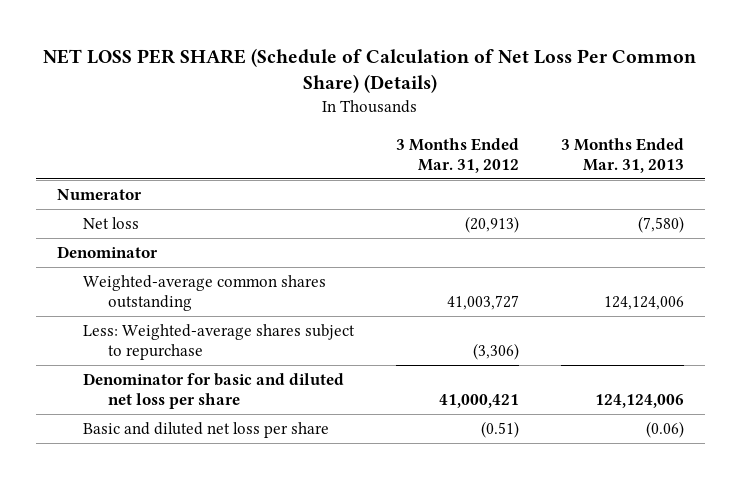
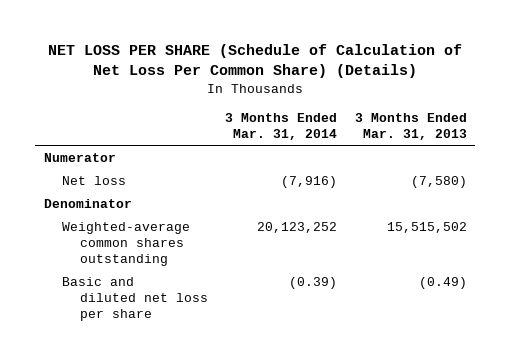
[395,137,519,173] 3 Months Ended Mar. 31, 2012 -> none
none -> [225,112,338,140] 3 Months Ended Mar. 31, 2014
[82,324,355,361] Less: Weighted-average shares subject to repurchase -> none
[82,373,344,410] Denominator for basic and diluted net loss per share -> none
[603,296,684,311] 124,124,006 -> [386,221,467,233] 15,515,502
[645,421,684,439] (0.06) -> [418,276,467,289] (0.49)

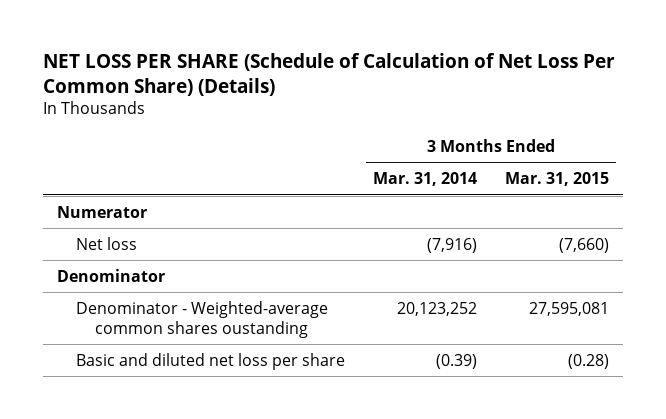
[354,112,467,140] 3 Months Ended Mar. 31, 2013 -> none
none -> [504,172,609,187] Mar. 31, 2015
[61,221,190,266] Weighted-average common shares outstanding -> [76,300,329,338] Denominator - Weighted-average common shares oustanding

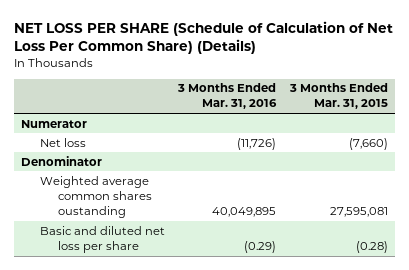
[372,172,477,187] Mar. 31, 2014 -> none
none -> [177,83,278,110] 3 Months Ended Mar. 31, 2016
[76,300,329,338] Denominator - Weighted-average common shares oustanding -> [39,175,152,219] Weighted average common shares oustanding

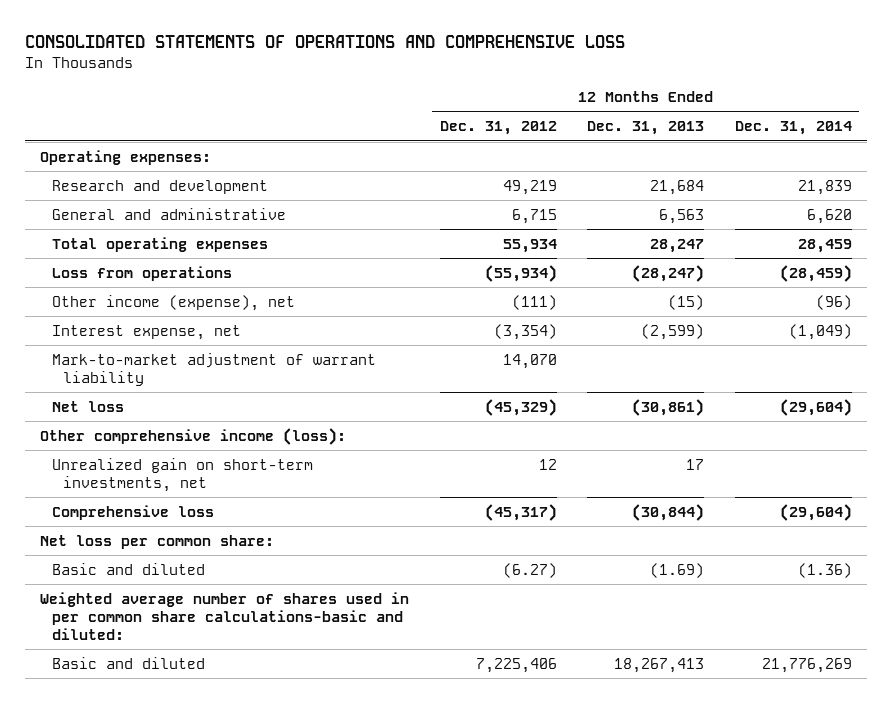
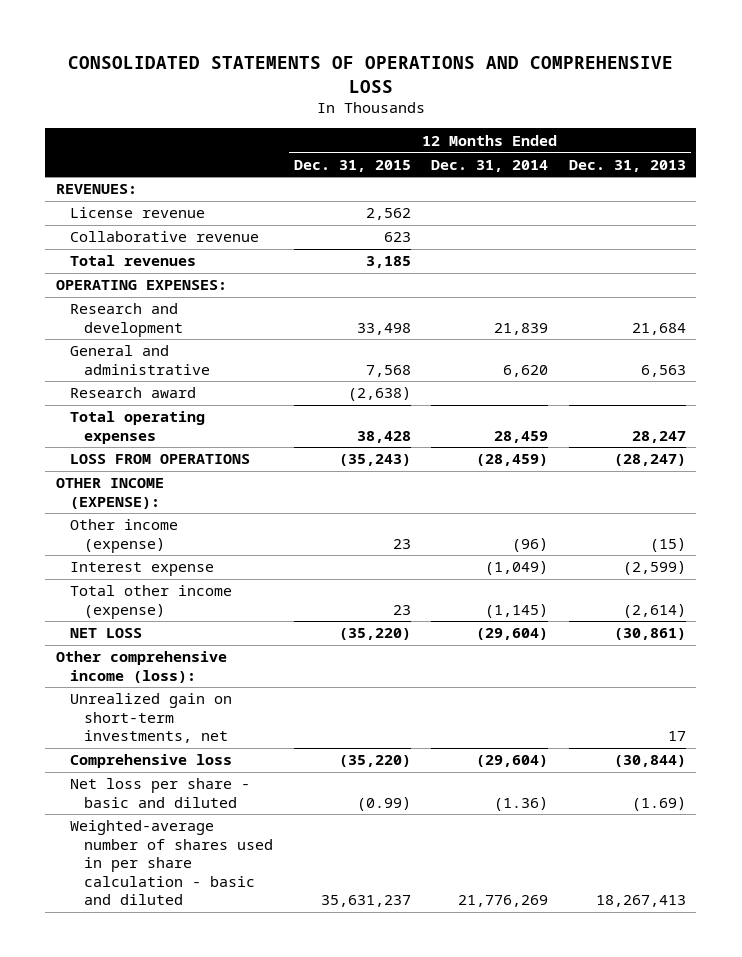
[439,121,557,136] Dec. 31, 2012 -> none
none -> [293,159,411,172] Dec. 31, 2015
none -> [55,184,137,195] REVENUES:
none -> [70,207,206,219] License revenue
none -> [70,231,260,243] Collaborative revenue
none -> [70,255,197,267] Total revenues
[40,149,212,165] Operating expenses: -> [55,280,227,291] OPERATING EXPENSES:
none -> [70,387,197,399] Research award
[51,352,376,386] Mark-to-market adjustment of warrant liability -> none
[51,265,232,281] Loss from operations -> [70,454,251,465] LOSS FROM OPERATIONS
none -> [55,478,164,509] OTHER INCOME (EXPENSE):
[51,294,295,311] Other income (expense), net -> [70,519,179,553] Other income (expense)
[51,324,241,340] Interest expense, net -> [70,562,215,577] Interest expense
none -> [70,585,233,619] Total other income (expense)
[51,400,124,412] Net loss -> [70,628,143,639] NET LOSS
[40,534,275,549] Net loss per common share: -> none
[40,591,410,640] Weighted average number of shares used in per common share calculations-basic and diluted: -> none
[51,562,205,575] Basic and diluted -> [70,778,251,808] Net loss per share - basic and diluted
[51,656,205,669] Basic and diluted -> [70,820,274,906] Weighted-average number of shares used in per share calculation - basic and diluted

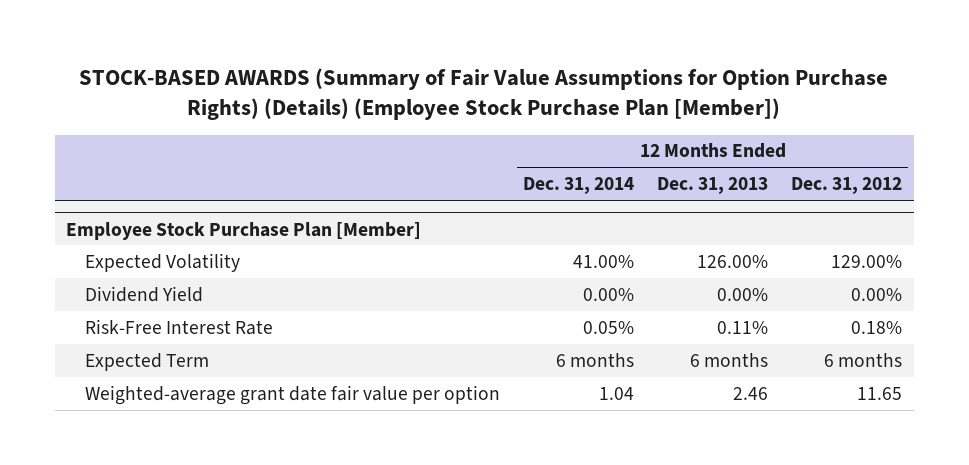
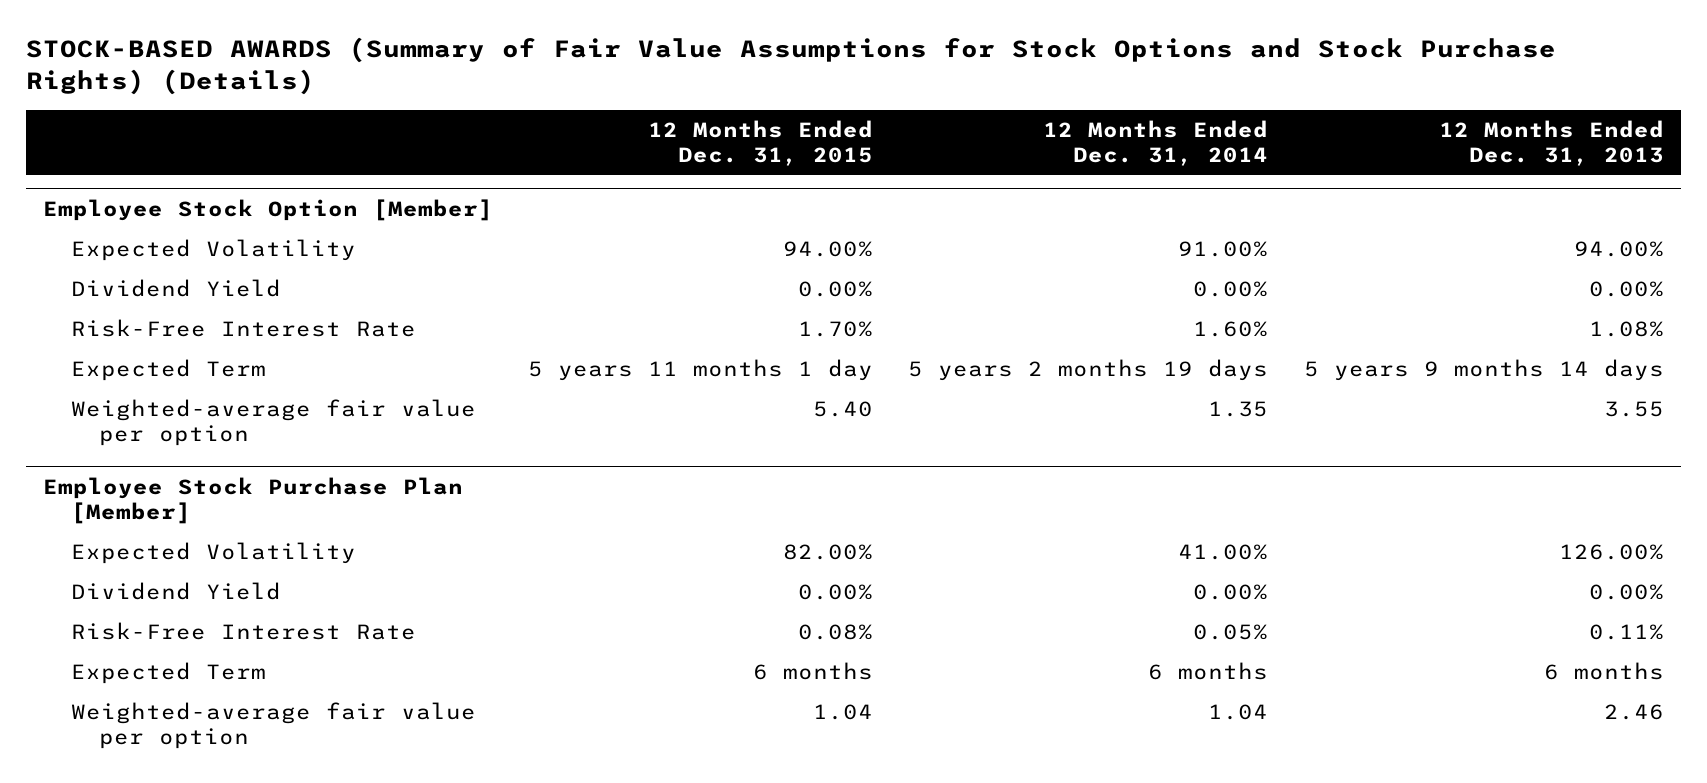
[79,68,889,121] STOCK-BASED AWARDS (Summary of Fair Value Assumptions for Option Purchase Rights) (Details) (Employee Stock Purchase Plan [Member]) -> [25,37,1556,96] STOCK-BASED AWARDS (Summary of Fair Value Assumptions for Stock Options and Stock Purchase Rights) (Details)
[791,177,903,195] Dec. 31, 2012 -> none
none -> [648,119,874,166] 12 Months Ended Dec. 31, 2015
none -> [43,198,494,221] Employee Stock Option [Member]
none -> [71,239,357,262] Expected Volatility
none -> [71,279,282,298] Dividend Yield
none -> [71,319,417,338] Risk-Free Interest Rate
none -> [71,359,267,382] Expected Term
none -> [71,399,477,447] Weighted-average fair value per option
[85,384,501,405] Weighted-average grant date fair value per option -> [71,702,477,750] Weighted-average fair value per option

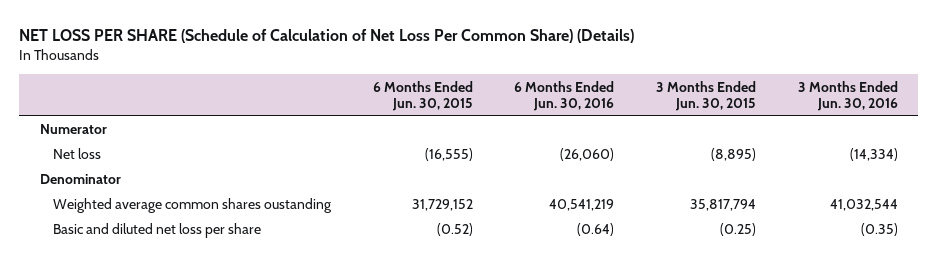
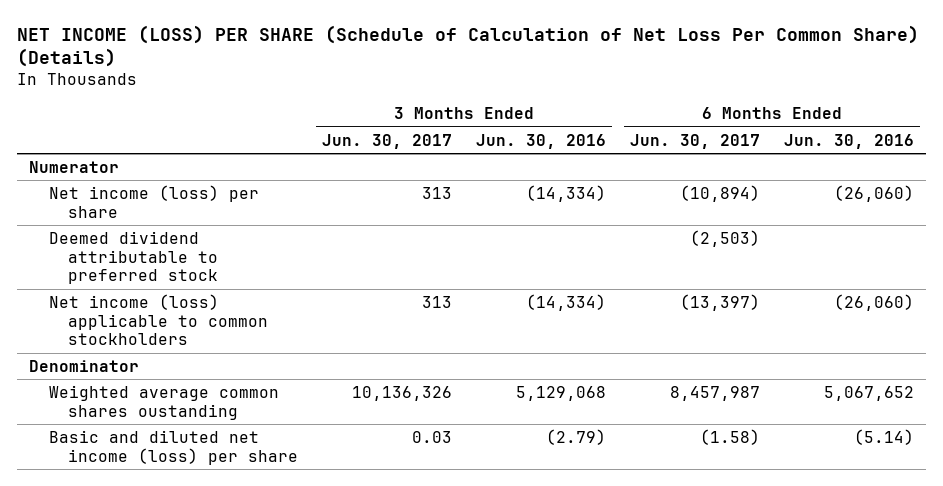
[19,28,635,43] NET LOSS PER SHARE (Schedule of Calculation of Net Loss Per Common Share) (Details) -> [17,24,920,68] NET INCOME (LOSS) PER SHARE (Schedule of Calculation of Net Loss Per Common Share) (Details)
[372,80,473,111] 6 Months Ended Jun. 30, 2015 -> none
[656,80,757,111] 3 Months Ended Jun. 30, 2015 -> none
none -> [322,133,453,149] Jun. 30, 2017
none -> [629,133,760,149] Jun. 30, 2017
none -> [48,184,259,218] Net income (loss) per share
none -> [48,230,219,285] Deemed dividend attributable to preferred stock
[53,147,102,159] Net loss -> [48,293,269,346] Net income (loss) applicable to common stockholders
[549,198,615,211] 40,541,219 -> [823,385,914,401] 5,067,652
[829,198,898,211] 41,032,544 -> [515,385,606,401] 5,129,068
[53,222,262,238] Basic and diluted net loss per share -> [48,429,299,465] Basic and diluted net income (loss) per share
[577,222,615,236] (0.64) -> [853,428,914,445] (5.14)
[860,222,898,236] (0.35) -> [545,428,606,445] (2.79)

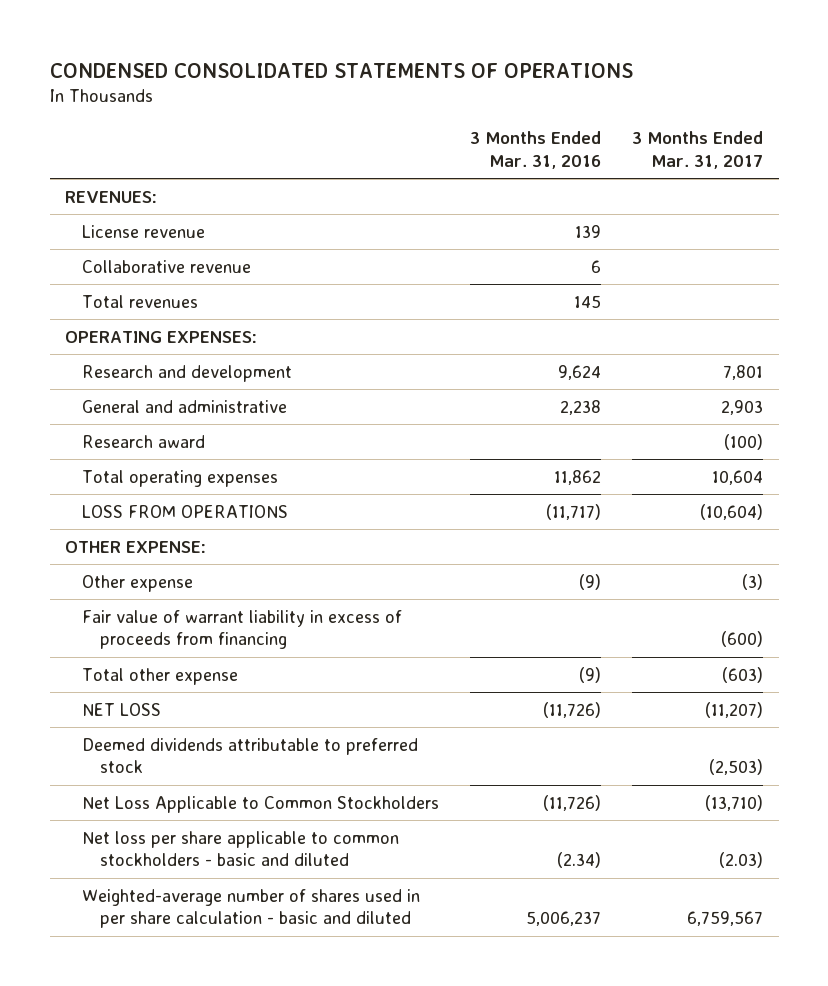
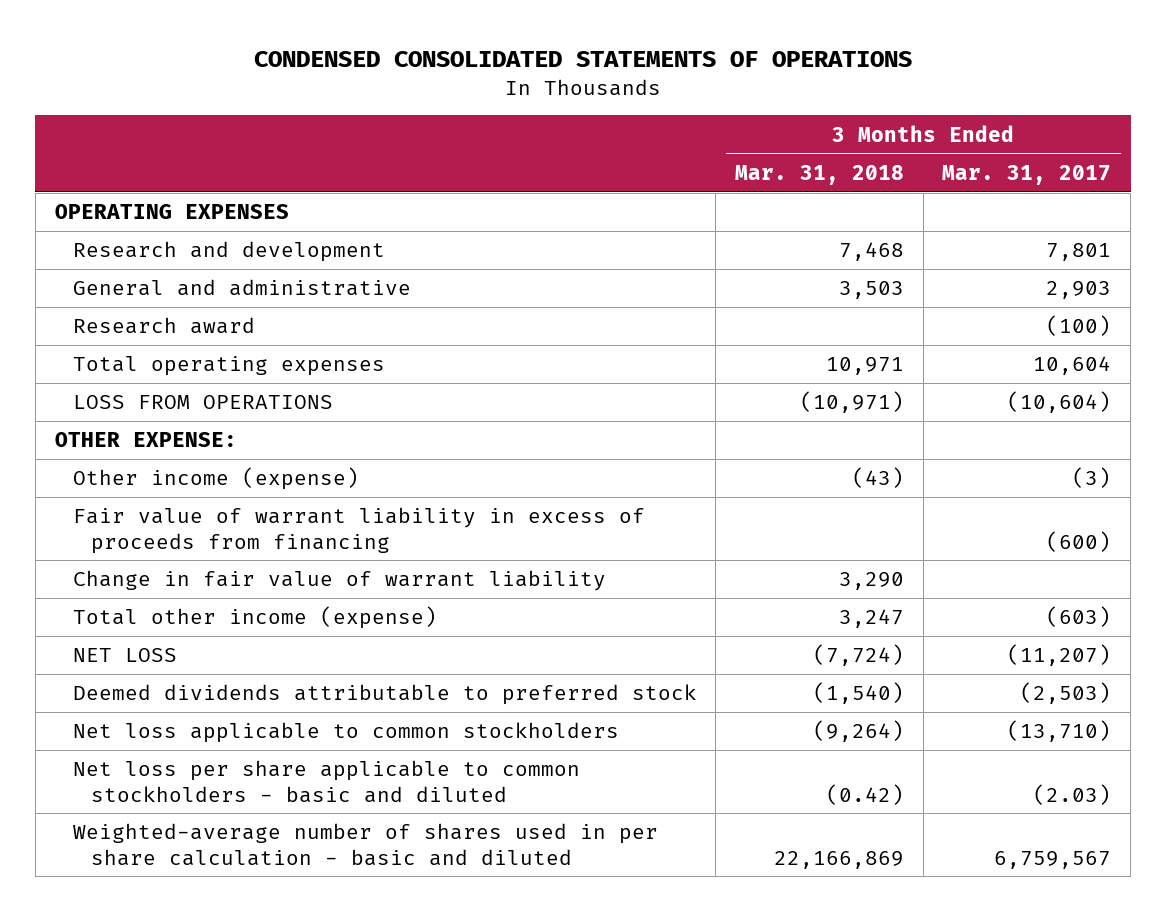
[470,131,602,169] 3 Months Ended Mar. 31, 2016 -> none
none -> [735,164,905,185] Mar. 31, 2018
[65,190,158,203] REVENUES: -> none
[82,224,206,238] License revenue -> none
[82,259,252,273] Collaborative revenue -> none
[82,294,199,308] Total revenues -> none
[65,330,258,343] OPERATING EXPENSES: -> [54,204,289,220] OPERATING EXPENSES
[82,574,194,592] Other expense -> [72,467,359,491] Other income (expense)
none -> [72,570,606,592] Change in fair value of warrant liability
[82,667,239,685] Total other expense -> [72,606,437,630] Total other income (expense)
[82,795,440,813] Net Loss Applicable to Common Stockholders -> [72,722,619,744] Net loss applicable to common stockholders

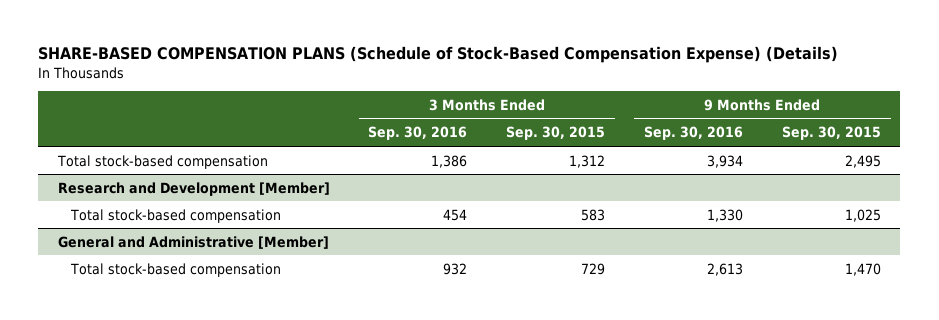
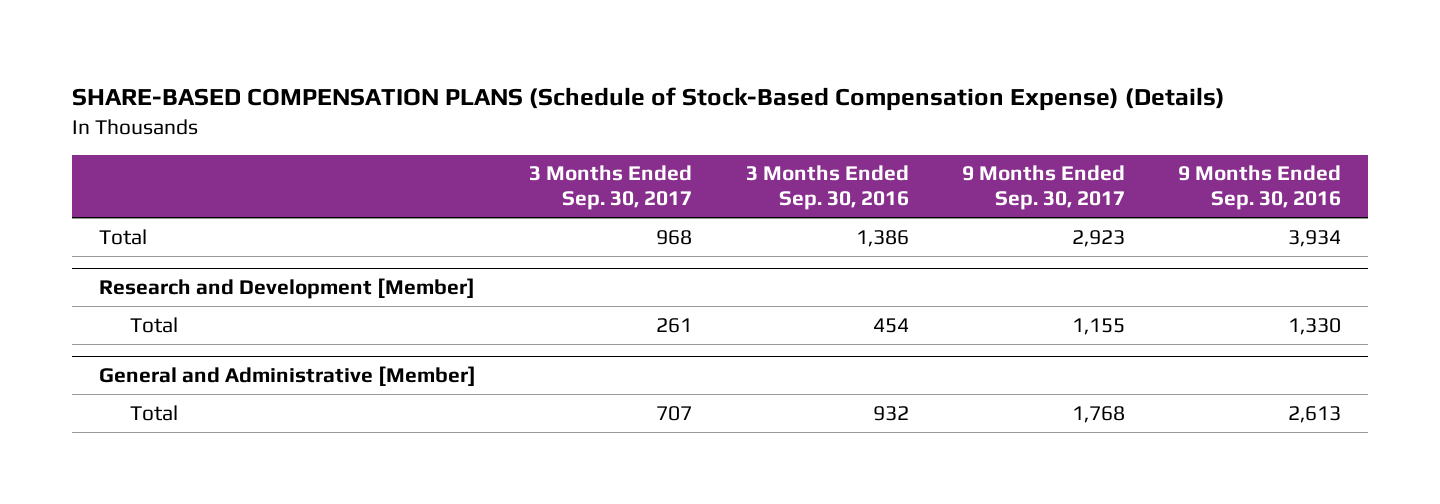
[506,126,606,141] Sep. 30, 2015 -> none
[781,126,881,141] Sep. 30, 2015 -> none
none -> [529,165,693,211] 3 Months Ended Sep. 30, 2017
none -> [961,165,1125,211] 9 Months Ended Sep. 30, 2017
[56,154,268,169] Total stock-based compensation -> [98,228,147,245] Total
[70,208,282,223] Total stock-based compensation -> [129,316,178,333] Total
[70,262,282,277] Total stock-based compensation -> [129,404,178,421] Total

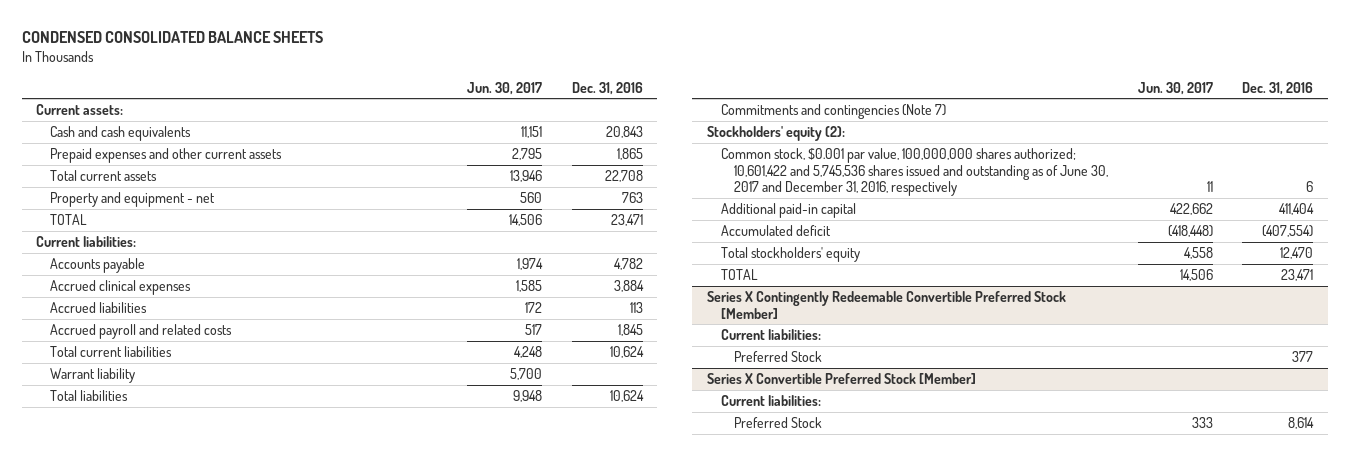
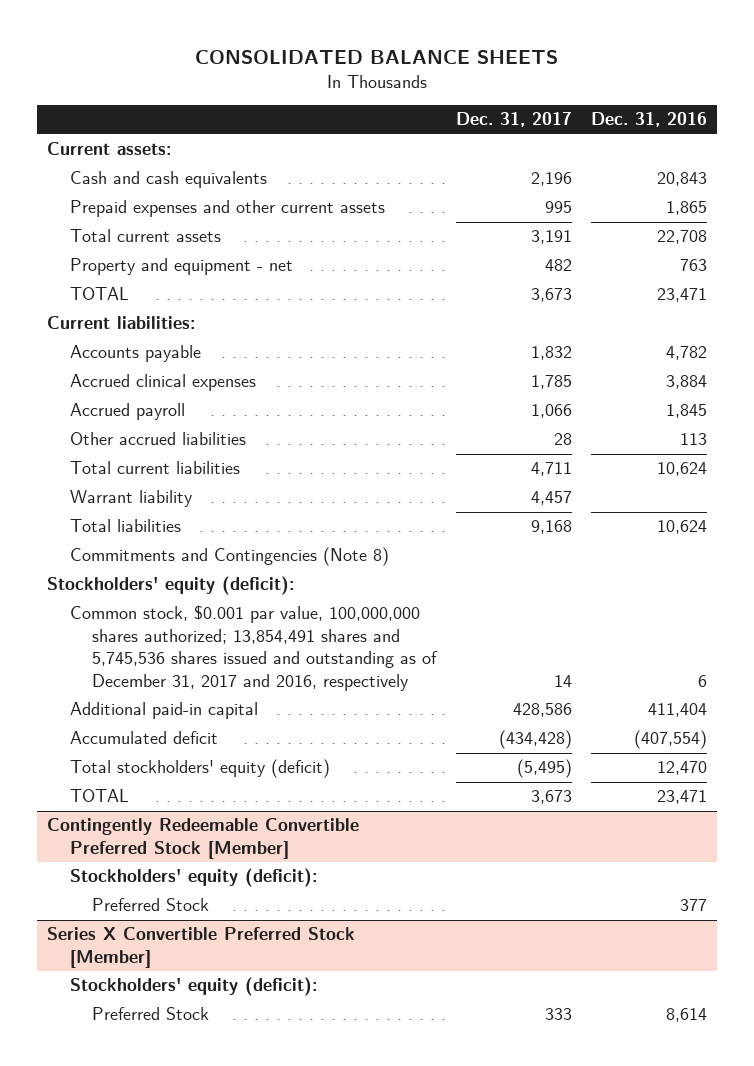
[21,31,323,44] CONDENSED CONSOLIDATED BALANCE SHEETS -> [195,50,559,65] CONSOLIDATED BALANCE SHEETS
[467,81,543,95] Jun. 30, 2017 -> none
none -> [455,112,572,128] Dec. 31, 2017
[50,324,233,340] Accrued payroll and related costs -> none
[50,302,148,314] Accrued liabilities -> [69,403,185,421] Accrued payroll
[629,302,643,314] 113 -> [666,404,708,419] 1,845
none -> [69,432,246,446] Other accrued liabilities
[720,104,946,120] Commitments and contingencies (Note 7) -> [69,547,389,567] Commitments and Contingencies (Note 8)
[706,126,845,142] Stockholders' equity (2): -> [47,576,295,596] Stockholders' equity (deficit):
[720,148,1109,196] Common stock, $0.001 par value, 100,000,000 shares authorized; 10,601,422 and 5,745,536 shares issued and outstanding as of June 30, 2017 and December 31, 2016, respectively -> [69,605,439,691] Common stock, $0.001 par value, 100,000,000 shares authorized; 13,854,491 shares and 5,745,536 shares issued and outstanding as of December 31, 2017 and 2016, respectively
[720,247,860,263] Total stockholders' equity -> [69,759,330,779] Total stockholders' equity (deficit)
[720,329,821,341] Current liabilities: -> none
[706,291,1066,319] Series X Contingently Redeemable Convertible Preferred Stock [Member] -> [47,818,360,859] Contingently Redeemable Convertible Preferred Stock [Member]
none -> [69,868,317,888] Stockholders' equity (deficit):
[720,395,821,407] Current liabilities: -> none
none -> [69,977,317,997] Stockholders' equity (deficit):

